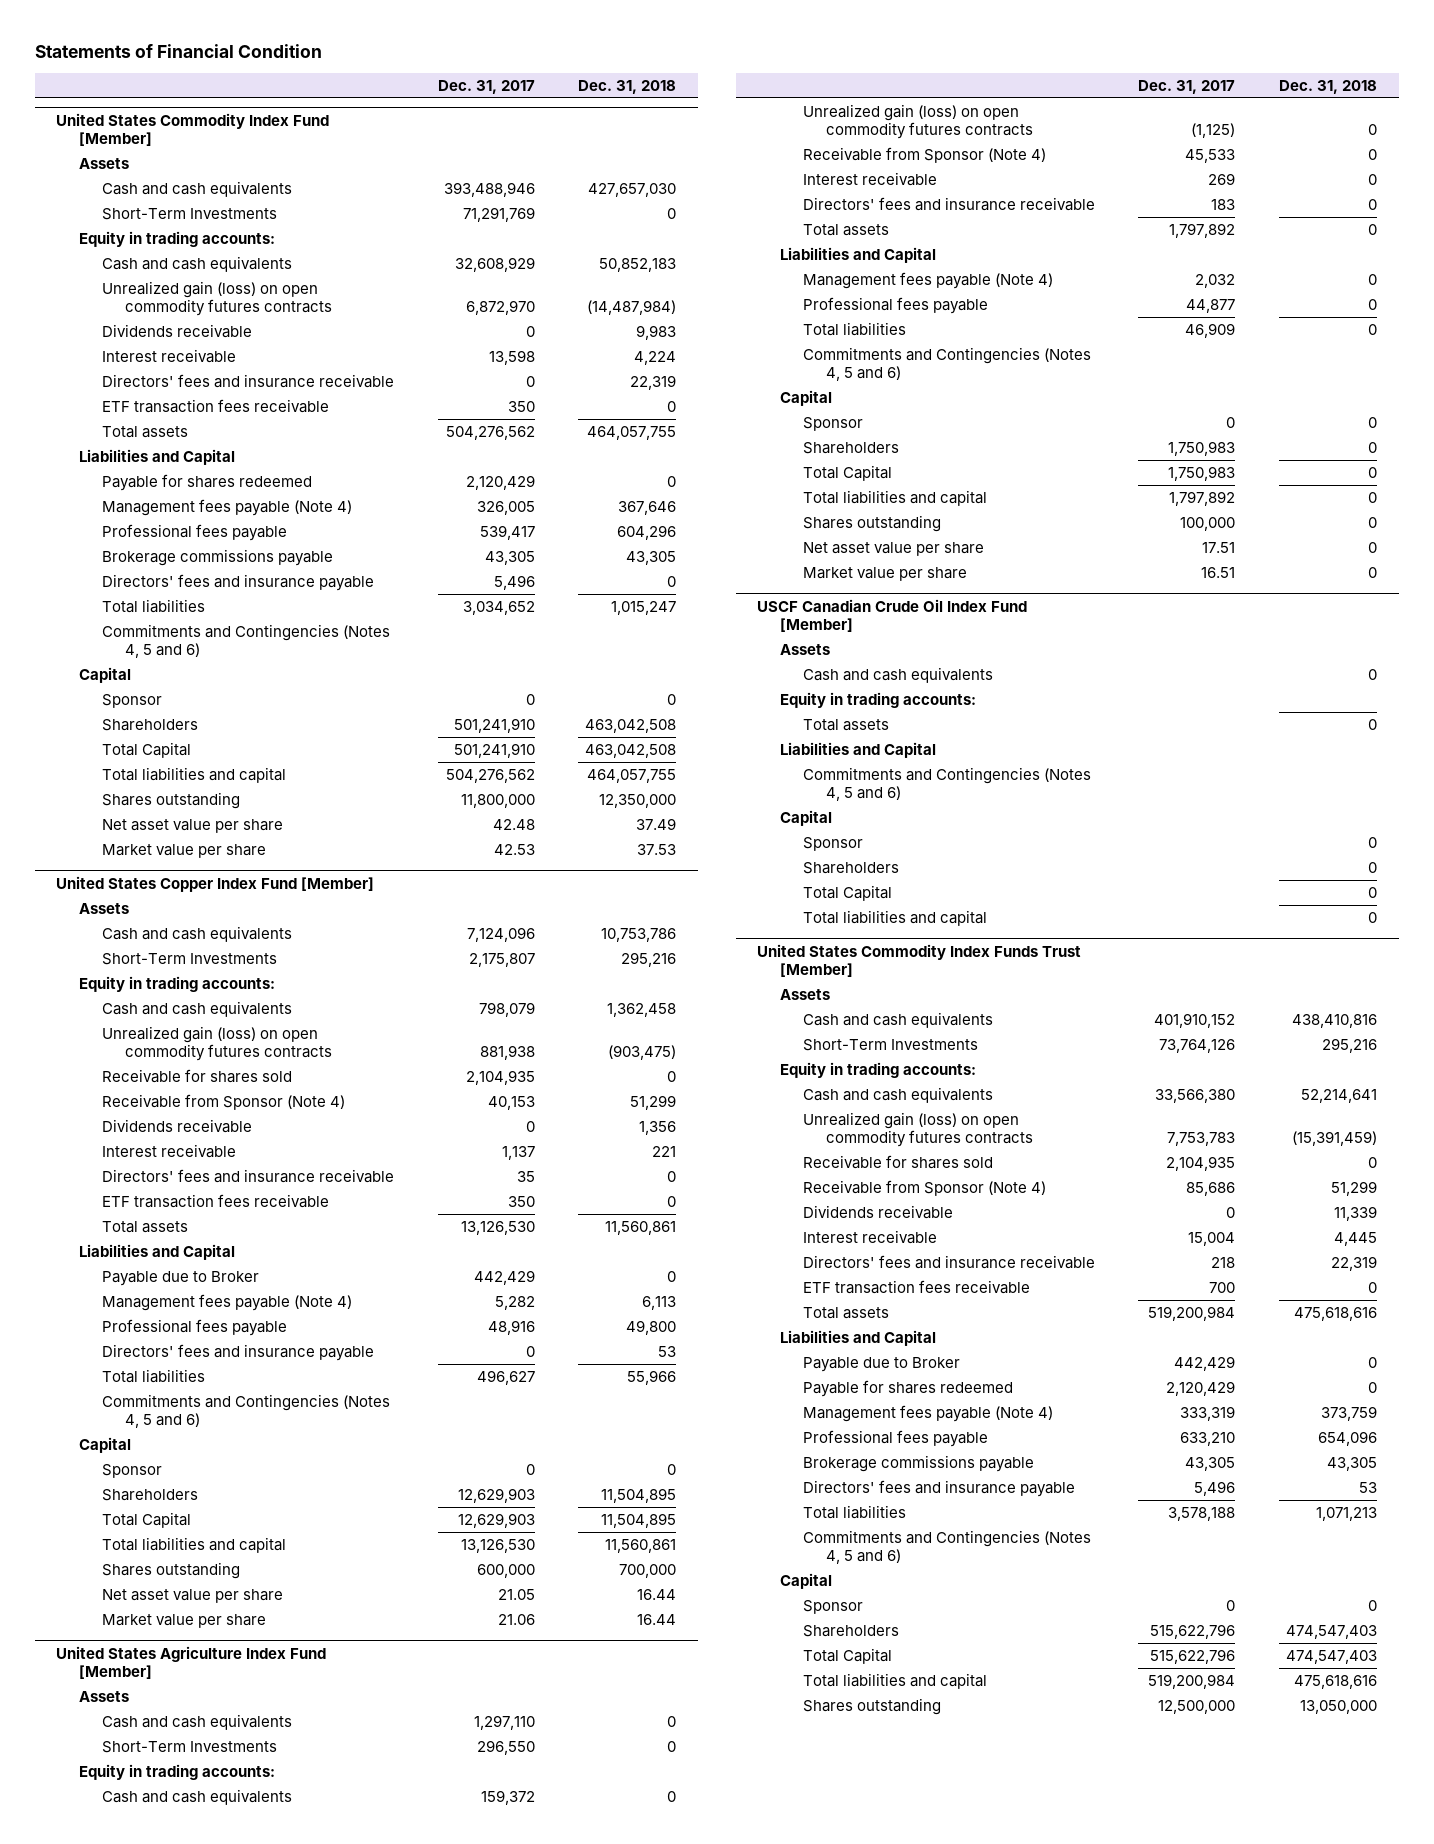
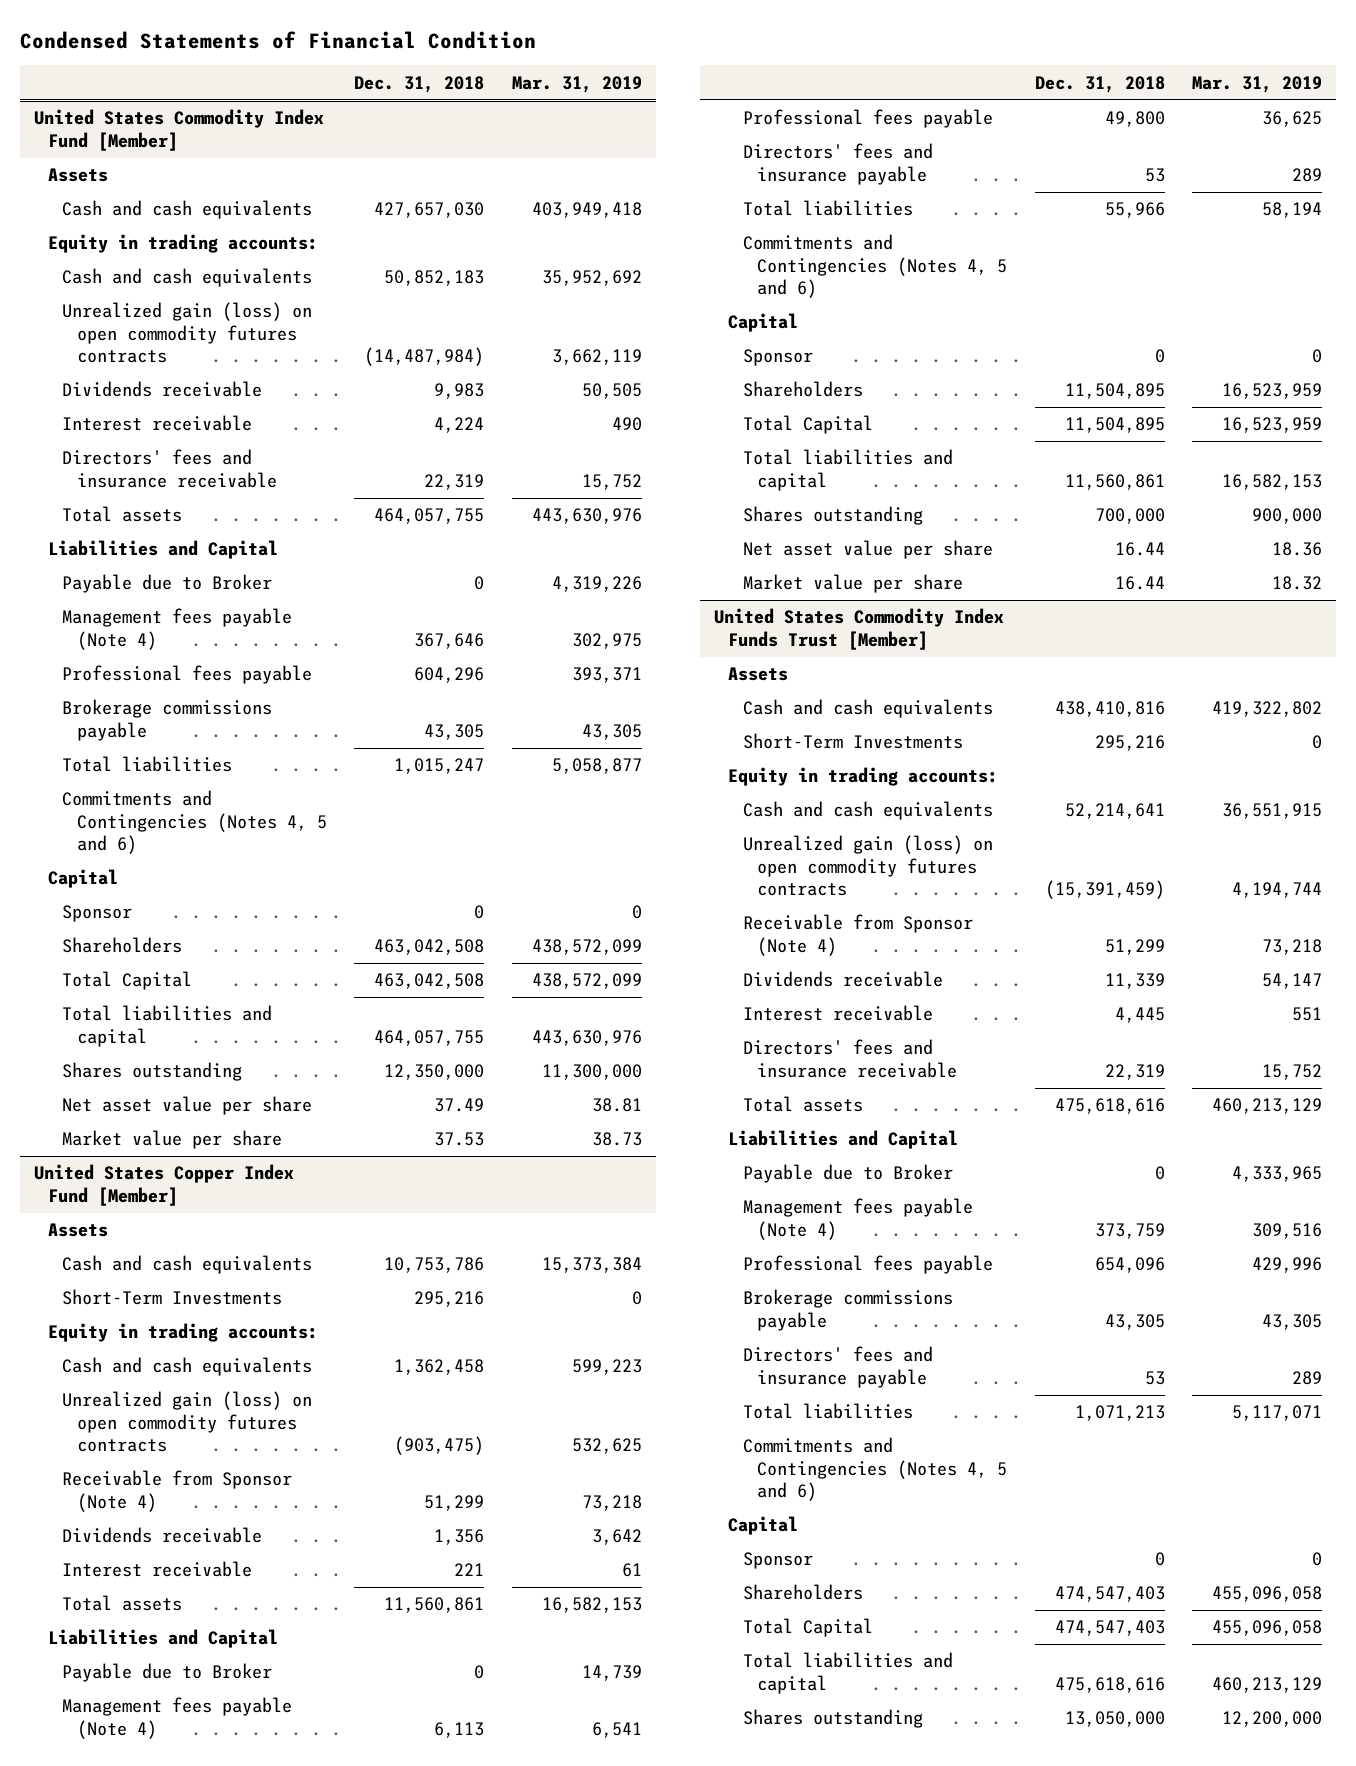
[34,44,322,59] Statements of Financial Condition -> [19,30,536,49] Condensed Statements of Financial Condition
[437,79,535,94] Dec. 31, 2017 -> none
none -> [511,75,642,93] Mar. 31, 2019
[101,207,277,220] Short-Term Investments -> none
[101,398,329,413] ETF transaction fees receivable -> none
[101,473,312,491] Payable for shares redeemed -> none
none -> [62,574,273,594] Payable due to Broker
[101,573,374,591] Directors' fees and insurance payable -> none
[101,1068,292,1083] Receivable for shares sold -> none
[101,1168,394,1183] Directors' fees and insurance receivable -> none
[101,1193,329,1208] ETF transaction fees receivable -> none
[56,1645,327,1679] United States Agriculture Index Fund [Member] -> none
[79,1690,130,1702] Assets -> none
[101,1713,292,1730] Cash and cash equivalents -> none
[101,1740,277,1753] Short-Term Investments -> none
[79,1763,276,1780] Equity in trading accounts: -> none
[101,1788,292,1805] Cash and cash equivalents -> none
[802,103,1033,139] Unrealized gain (loss) on open commodity futures contracts -> none
[802,146,1046,163] Receivable from Sponsor (Note 4) -> none
[802,171,937,186] Interest receivable -> none
[802,196,1095,211] Directors' fees and insurance receivable -> none
[802,223,889,236] Total assets -> none
[780,246,937,263] Liabilities and Capital -> none
[802,271,1053,289] Management fees payable (Note 4) -> none
[802,296,988,314] Professional fees payable -> none
[802,321,906,336] Total liabilities -> none
[802,346,1091,381] Commitments and Contingencies (Notes 4, 5 and 6) -> none
[780,389,833,406] Capital -> none
[802,416,863,431] Sponsor -> none
[802,441,899,454] Shareholders -> none
[802,464,892,481] Total Capital -> none
[802,489,987,506] Total liabilities and capital -> none
[802,514,941,532] Shares outstanding -> none
[802,541,984,556] Net asset value per share -> none
[802,566,967,581] Market value per share -> none
[757,598,1028,632] USCF Canadian Crude Oil Index Fund [Member] -> none
[780,643,831,655] Assets -> none
[802,666,993,683] Cash and cash equivalents -> none
[780,691,977,708] Equity in trading accounts: -> none
[802,718,889,731] Total assets -> none
[780,741,937,758] Liabilities and Capital -> none
[802,766,1091,801] Commitments and Contingencies (Notes 4, 5 and 6) -> none
[780,809,833,826] Capital -> none
[802,836,863,851] Sponsor -> none
[802,861,899,874] Shareholders -> none
[802,884,892,901] Total Capital -> none
[802,909,987,926] Total liabilities and capital -> none
[802,1154,993,1169] Receivable for shares sold -> none
[802,1279,1030,1294] ETF transaction fees receivable -> none
[802,1379,1013,1397] Payable for shares redeemed -> none

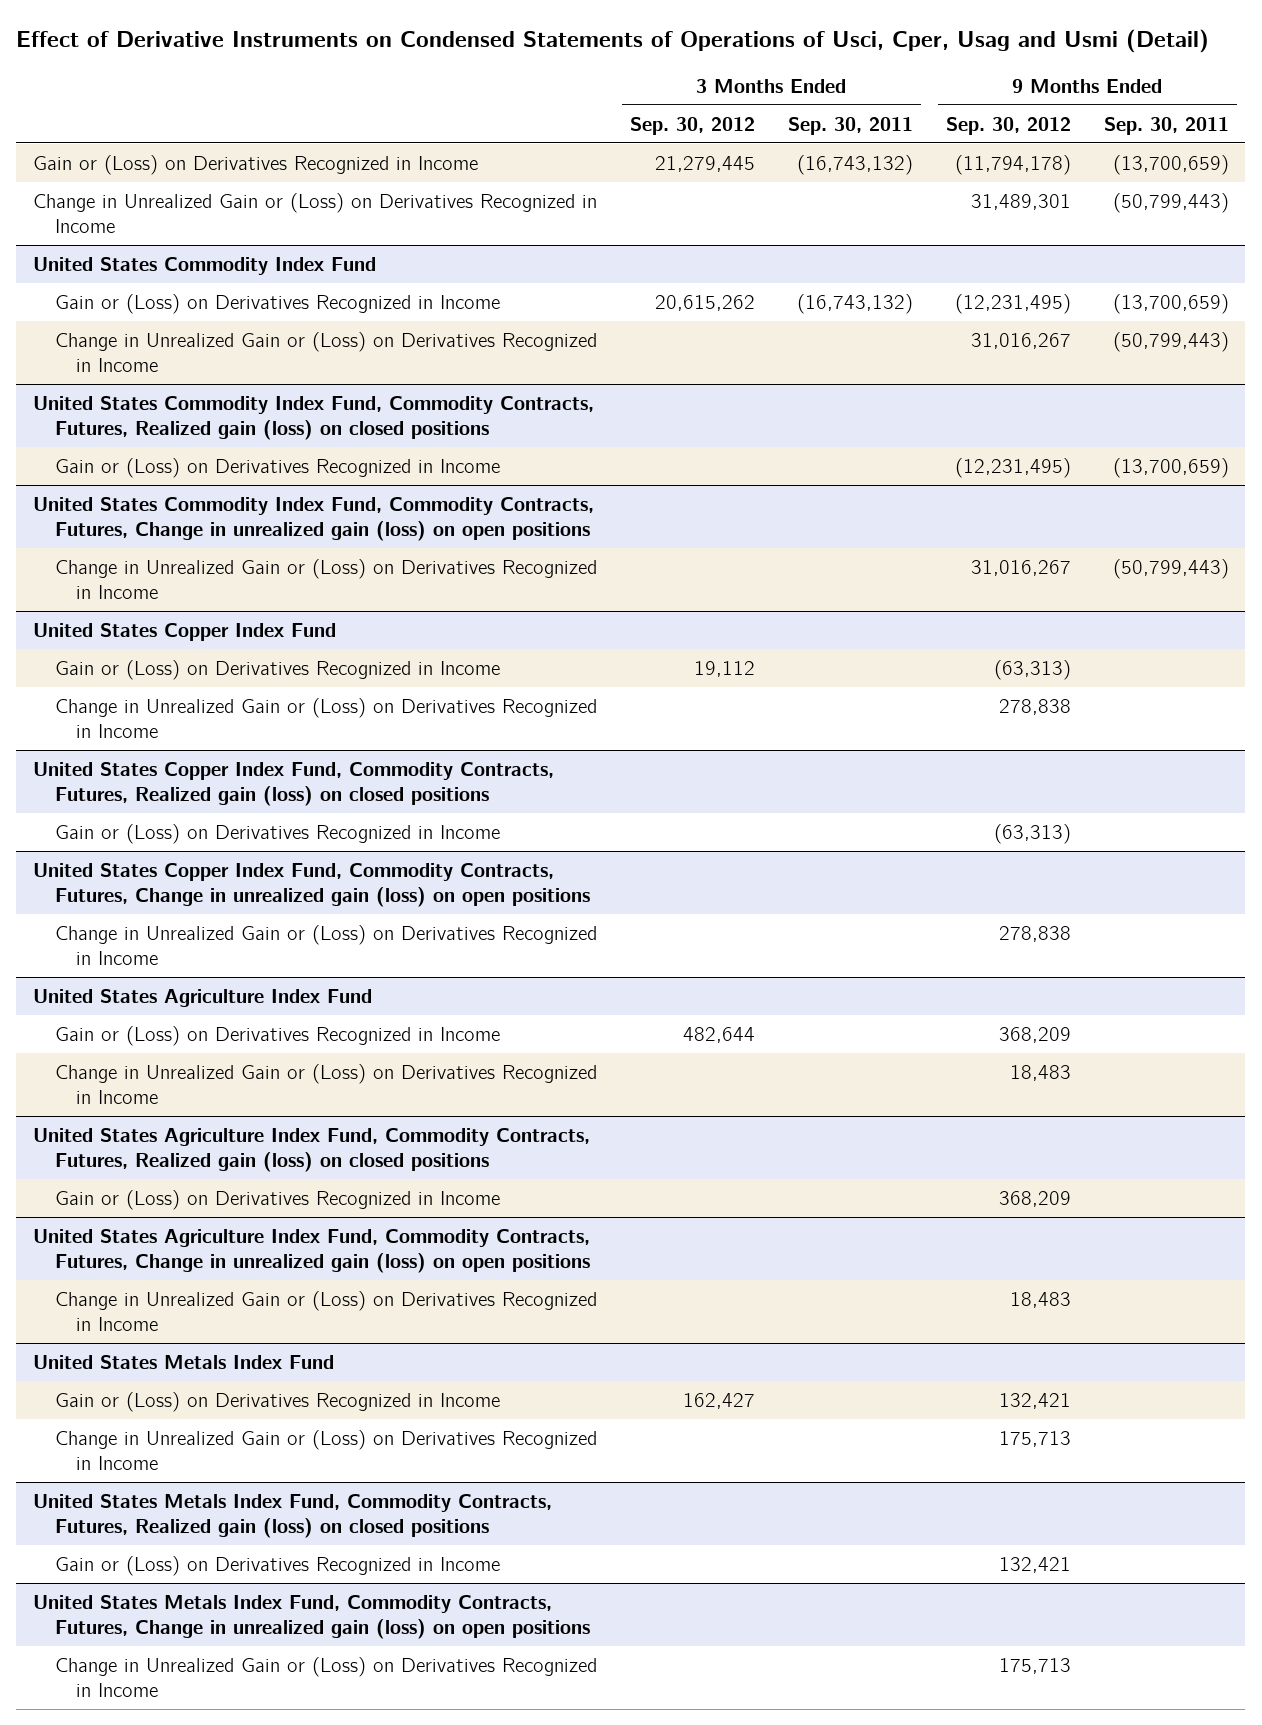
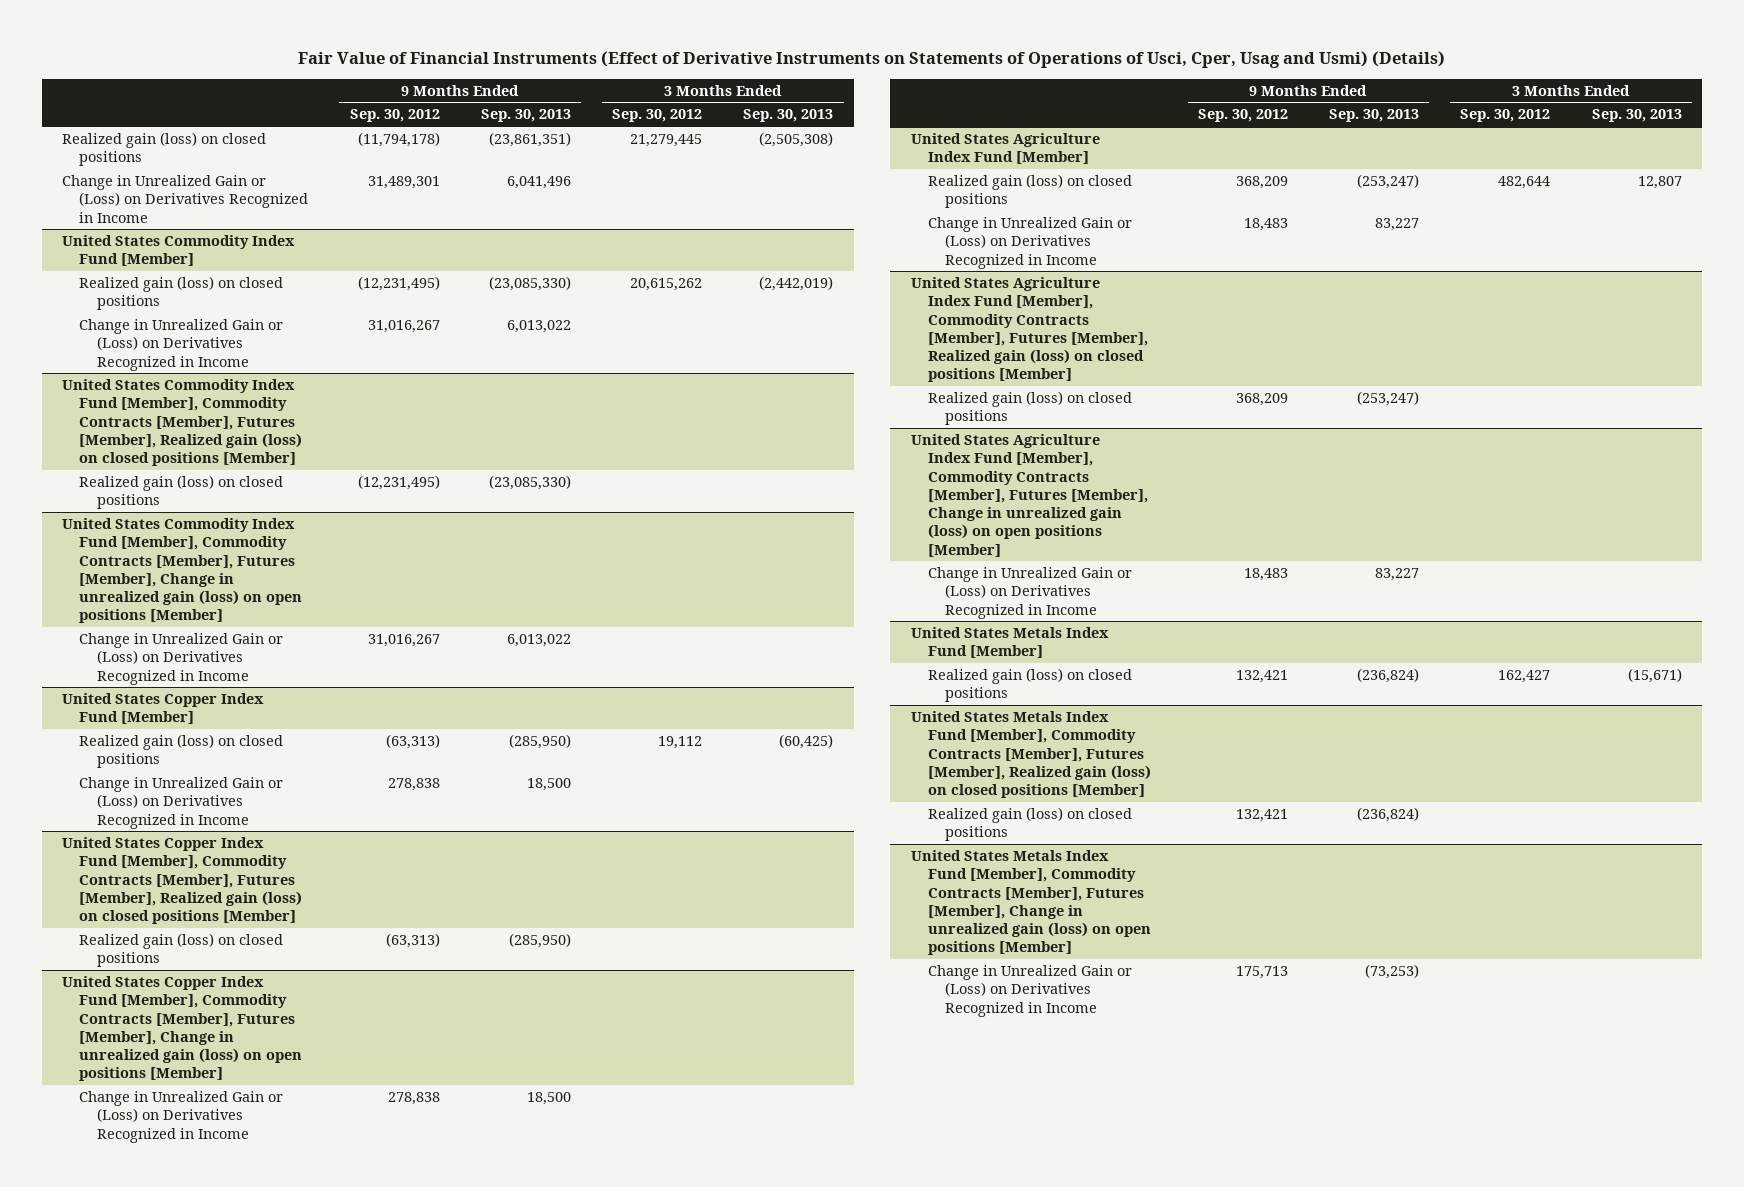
[16,29,1210,54] Effect of Derivative Instruments on Condensed Statements of Operations of Usci, Cper, Usag and Usmi (Detail) -> [297,51,1445,69] Fair Value of Financial Instruments (Effect of Derivative Instruments on Statements of Operations of Usci, Cper, Usag and Usmi) (Details)
[787,116,913,135] Sep. 30, 2011 -> none
[1103,116,1229,135] Sep. 30, 2011 -> none
none -> [480,109,571,123] Sep. 30, 2013
none -> [743,109,834,123] Sep. 30, 2013
[32,154,478,175] Gain or (Loss) on Derivatives Recognized in Income -> [62,132,267,167] Realized gain (loss) on closed positions
[32,256,376,275] United States Commodity Index Fund -> [62,235,296,267] United States Commodity Index Fund [Member]
[54,293,500,314] Gain or (Loss) on Derivatives Recognized in Income -> [79,276,284,311] Realized gain (loss) on closed positions
[32,395,594,440] United States Commodity Index Fund, Commodity Contracts, Futures, Realized gain (loss) on closed positions -> [62,379,303,467] United States Commodity Index Fund [Member], Commodity Contracts [Member], Futures [Member], Realized gain (loss) on closed positions [Member]
[54,457,500,478] Gain or (Loss) on Derivatives Recognized in Income -> [79,475,284,510] Realized gain (loss) on closed positions
[32,496,594,541] United States Commodity Index Fund, Commodity Contracts, Futures, Change in unrealized gain (loss) on open positions -> [62,518,303,624] United States Commodity Index Fund [Member], Commodity Contracts [Member], Futures [Member], Change in unrealized gain (loss) on open positions [Member]
[32,622,336,641] United States Copper Index Fund -> [62,693,265,725] United States Copper Index Fund [Member]
[54,659,500,680] Gain or (Loss) on Derivatives Recognized in Income -> [79,734,284,769] Realized gain (loss) on closed positions
[32,761,554,806] United States Copper Index Fund, Commodity Contracts, Futures, Realized gain (loss) on closed positions -> [62,837,303,925] United States Copper Index Fund [Member], Commodity Contracts [Member], Futures [Member], Realized gain (loss) on closed positions [Member]
[54,823,500,844] Gain or (Loss) on Derivatives Recognized in Income -> [79,933,284,968] Realized gain (loss) on closed positions
[32,862,590,907] United States Copper Index Fund, Commodity Contracts, Futures, Change in unrealized gain (loss) on open positions -> [62,976,303,1082] United States Copper Index Fund [Member], Commodity Contracts [Member], Futures [Member], Change in unrealized gain (loss) on open positions [Member]
[32,988,372,1007] United States Agriculture Index Fund -> [910,133,1100,165] United States Agriculture Index Fund [Member]
[54,1025,500,1046] Gain or (Loss) on Derivatives Recognized in Income -> [927,174,1132,209] Realized gain (loss) on closed positions
[32,1127,590,1172] United States Agriculture Index Fund, Commodity Contracts, Futures, Realized gain (loss) on closed positions -> [910,277,1148,383] United States Agriculture Index Fund [Member], Commodity Contracts [Member], Futures [Member], Realized gain (loss) on closed positions [Member]
[54,1189,500,1210] Gain or (Loss) on Derivatives Recognized in Income -> [927,391,1132,426] Realized gain (loss) on closed positions
[32,1228,590,1273] United States Agriculture Index Fund, Commodity Contracts, Futures, Change in unrealized gain (loss) on open positions -> [910,434,1148,557] United States Agriculture Index Fund [Member], Commodity Contracts [Member], Futures [Member], Change in unrealized gain (loss) on open positions [Member]
[54,1429,597,1470] Change in Unrealized Gain or (Loss) on Derivatives Recognized in Income -> none
[32,1354,334,1369] United States Metals Index Fund -> [910,627,1109,659] United States Metals Index Fund [Member]
[54,1391,500,1412] Gain or (Loss) on Derivatives Recognized in Income -> [927,668,1132,703] Realized gain (loss) on closed positions
[32,1493,552,1538] United States Metals Index Fund, Commodity Contracts, Futures, Realized gain (loss) on closed positions -> [910,711,1151,799] United States Metals Index Fund [Member], Commodity Contracts [Member], Futures [Member], Realized gain (loss) on closed positions [Member]
[54,1555,500,1576] Gain or (Loss) on Derivatives Recognized in Income -> [927,807,1132,842] Realized gain (loss) on closed positions
[32,1594,590,1639] United States Metals Index Fund, Commodity Contracts, Futures, Change in unrealized gain (loss) on open positions -> [910,850,1151,956] United States Metals Index Fund [Member], Commodity Contracts [Member], Futures [Member], Change in unrealized gain (loss) on open positions [Member]

